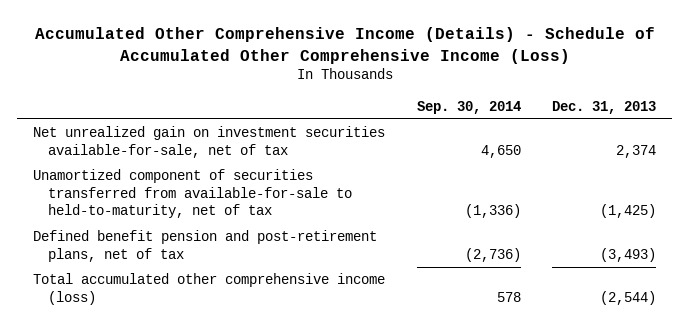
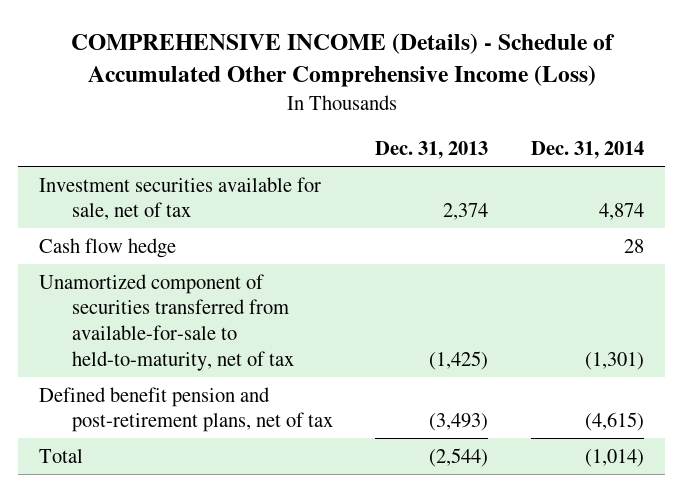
[34,26,655,64] Accumulated Other Comprehensive Income (Details) - Schedule of Accumulated Other Comprehensive Income (Loss) -> [70,33,615,88] COMPREHENSIVE INCOME (Details) - Schedule of Accumulated Other Comprehensive Income (Loss)
[416,100,521,114] Sep. 30, 2014 -> none
none -> [530,141,644,160] Dec. 31, 2014
[33,126,386,158] Net unrealized gain on investment securities available-for-sale, net of tax -> [39,176,322,221] Investment securities available for sale, net of tax
none -> [39,237,177,258] Cash flow hedge
[33,273,386,305] Total accumulated other comprehensive income (loss) -> [39,448,84,463] Total

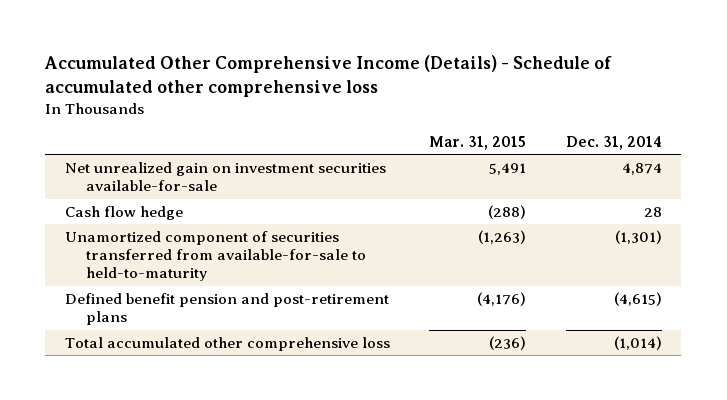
[70,33,615,88] COMPREHENSIVE INCOME (Details) - Schedule of Accumulated Other Comprehensive Income (Loss) -> [44,55,613,97] Accumulated Other Comprehensive Income (Details) - Schedule of accumulated other comprehensive loss
[375,141,489,160] Dec. 31, 2013 -> none
none -> [429,135,527,150] Mar. 31, 2015
[39,176,322,221] Investment securities available for sale, net of tax -> [64,161,386,192] Net unrealized gain on investment securities available-for-sale
[39,273,294,371] Unamortized component of securities transferred from available-for-sale to held-to-maturity, net of tax -> [64,230,366,282] Unamortized component of securities transferred from available-for-sale to held-to-maturity
[39,386,333,433] Defined benefit pension and post-retirement plans, net of tax -> [64,292,389,326] Defined benefit pension and post-retirement plans
[39,448,84,463] Total -> [64,336,390,351] Total accumulated other comprehensive loss

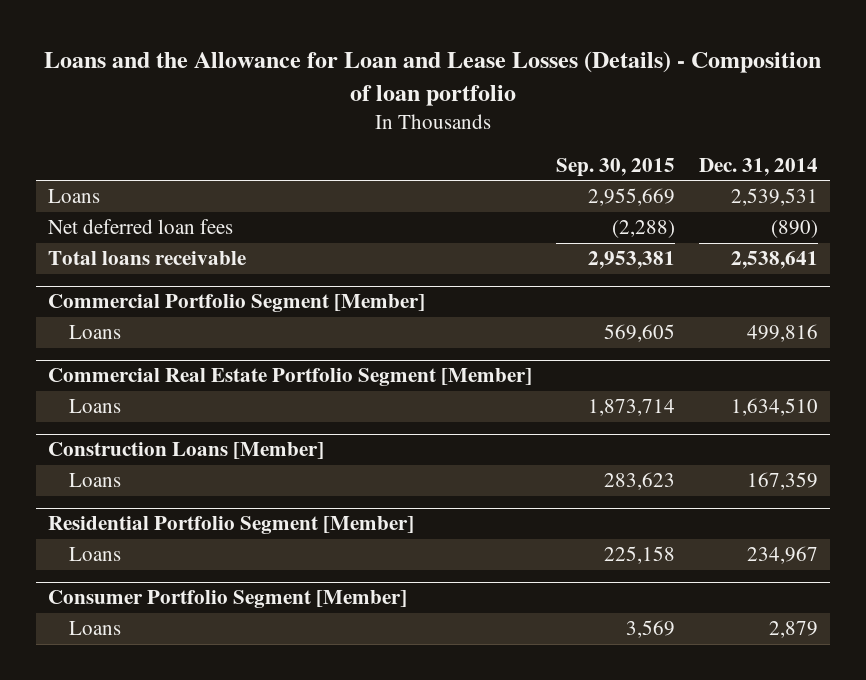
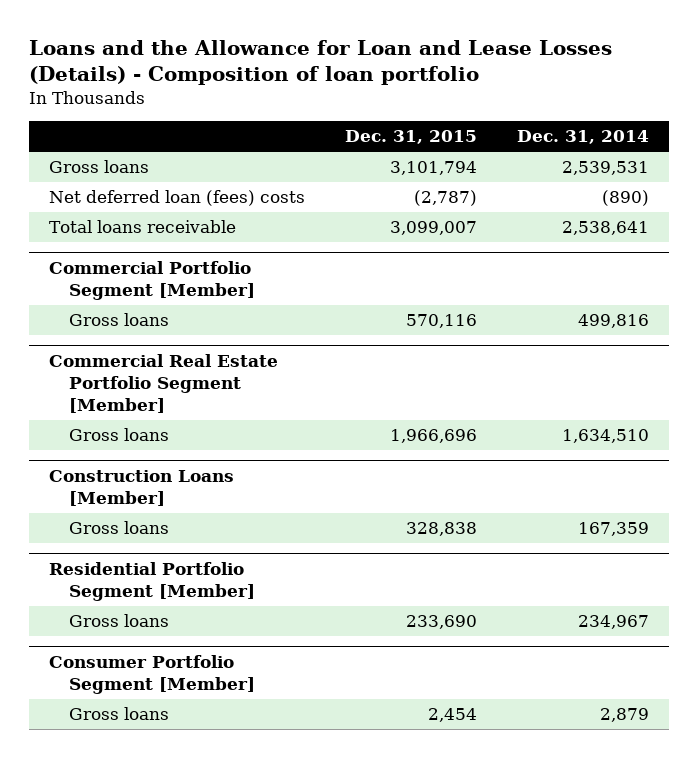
[556,158,676,178] Sep. 30, 2015 -> none
none -> [344,130,477,145] Dec. 31, 2015
[47,189,100,204] Loans -> [48,160,149,174] Gross loans
[47,219,233,235] Net deferred loan fees -> [48,190,305,207] Net deferred loan (fees) costs
[69,325,122,340] Loans -> [68,313,169,327] Gross loans
[69,399,122,414] Loans -> [68,428,169,442] Gross loans
[69,473,122,488] Loans -> [68,521,169,535] Gross loans
[69,547,122,562] Loans -> [68,614,169,628] Gross loans
[69,621,122,636] Loans -> [68,707,169,721] Gross loans

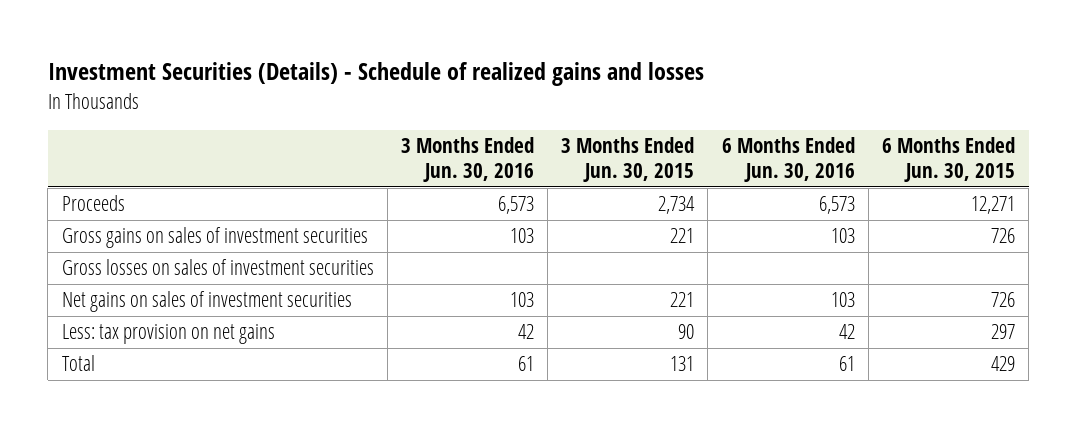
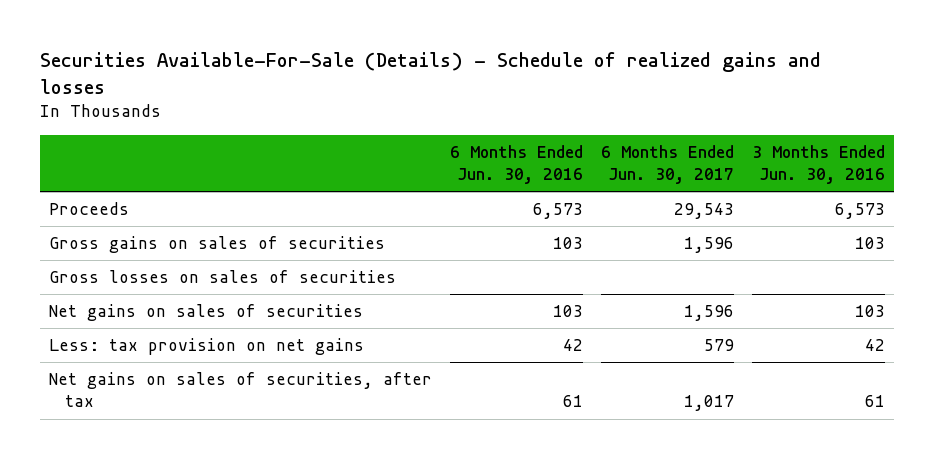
[47,62,704,87] Investment Securities (Details) - Schedule of realized gains and losses -> [39,51,821,94] Securities Available-For-Sale (Details) - Schedule of realized gains and losses
[561,137,695,183] 3 Months Ended Jun. 30, 2015 -> none
[882,137,1016,183] 6 Months Ended Jun. 30, 2015 -> none
none -> [600,144,734,185] 6 Months Ended Jun. 30, 2017
[61,227,368,249] Gross gains on sales of investment securities -> [48,236,385,254] Gross gains on sales of securities
[61,259,374,276] Gross losses on sales of investment securities -> [48,270,396,284] Gross losses on sales of securities
[61,291,352,313] Net gains on sales of investment securities -> [48,304,363,322] Net gains on sales of securities
[61,355,95,372] Total -> [48,372,432,408] Net gains on sales of securities, after tax

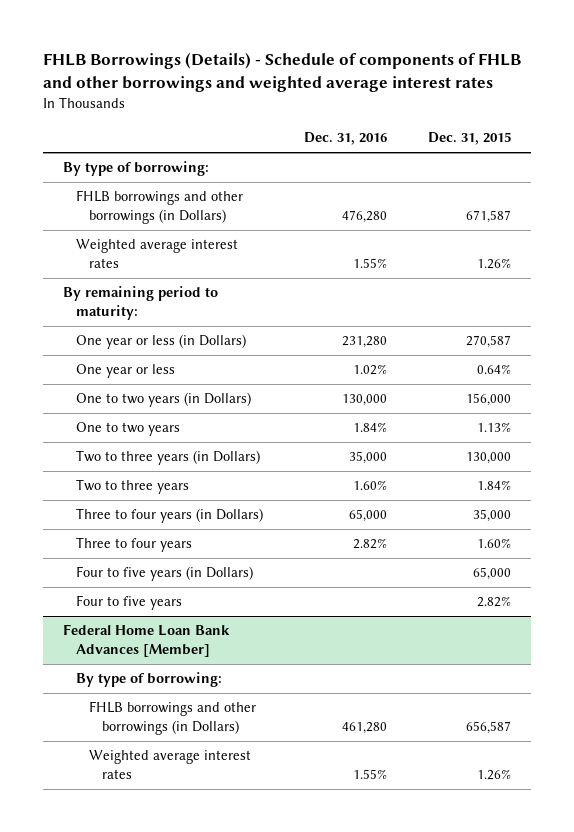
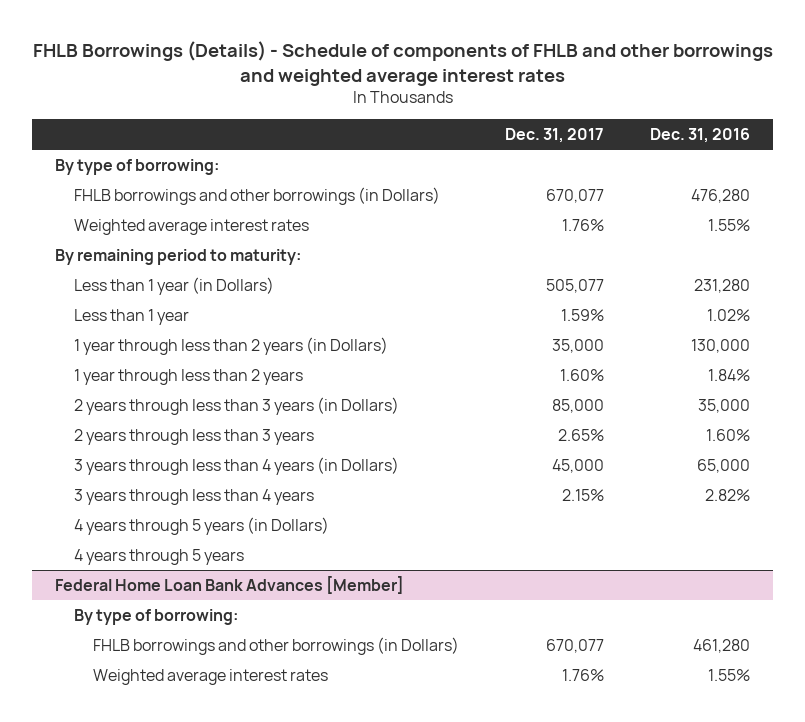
[428,132,512,146] Dec. 31, 2015 -> none
none -> [504,128,604,144] Dec. 31, 2017
[76,334,247,350] One year or less (in Dollars) -> [73,276,274,295] Less than 1 year (in Dollars)
[76,364,176,379] One year or less -> [73,308,189,325] Less than 1 year
[76,392,252,408] One to two years (in Dollars) -> [73,336,388,355] 1 year through less than 2 years (in Dollars)
[76,422,181,437] One to two years -> [73,368,303,385] 1 year through less than 2 years
[76,450,261,466] Two to three years (in Dollars) -> [73,396,399,415] 2 years through less than 3 years (in Dollars)
[76,479,190,495] Two to three years -> [73,428,314,445] 2 years through less than 3 years
[76,508,264,524] Three to four years (in Dollars) -> [73,456,399,475] 3 years through less than 4 years (in Dollars)
[76,537,193,553] Three to four years -> [73,488,314,505] 3 years through less than 4 years
[76,566,254,582] Four to five years (in Dollars) -> [73,516,329,535] 4 years through 5 years (in Dollars)
[76,595,183,611] Four to five years -> [73,548,244,565] 4 years through 5 years

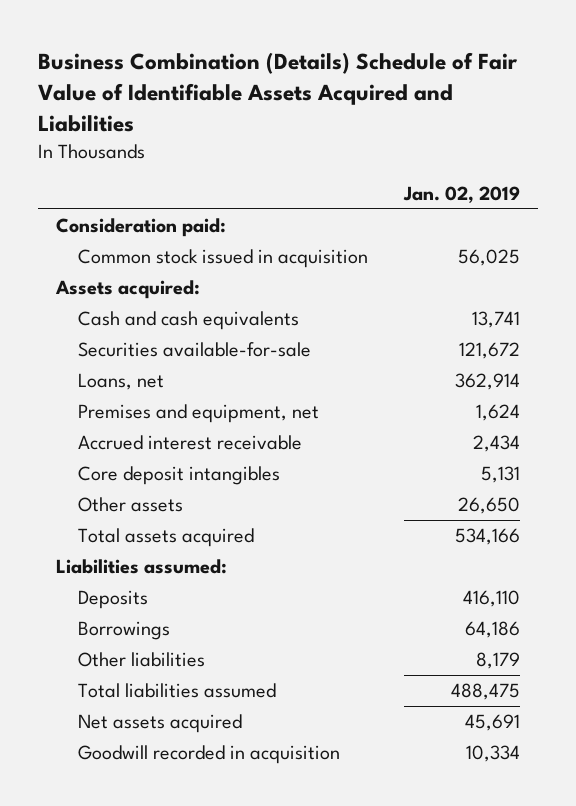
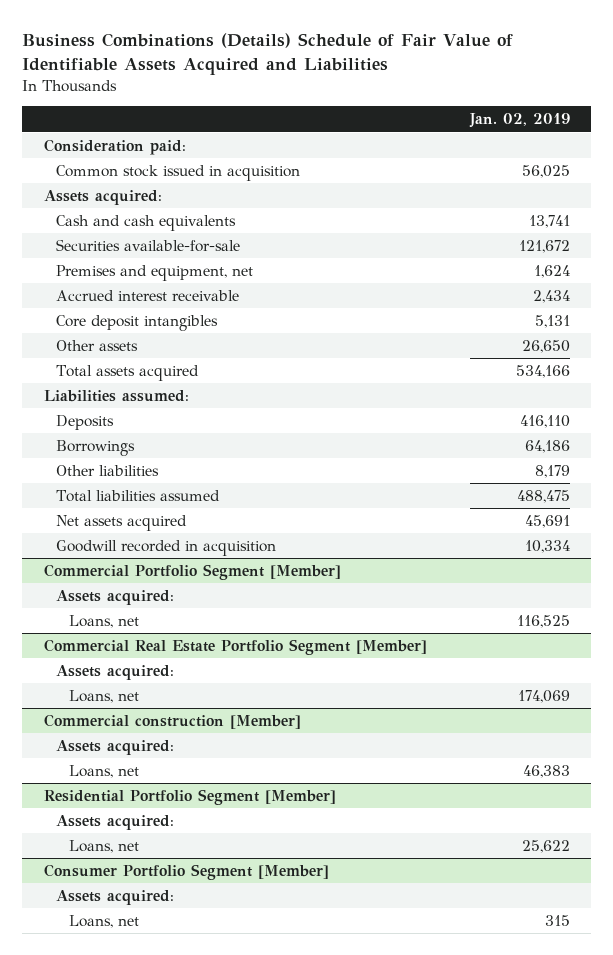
[37,51,518,132] Business Combination (Details) Schedule of Fair Value of Identifiable Assets Acquired and Liabilities -> [22,33,514,76] Business Combinations (Details) Schedule of Fair Value of Identifiable Assets Acquired and Liabilities
[78,372,165,390] Loans, net -> none
none -> [43,564,341,581] Commercial Portfolio Segment [Member]
none -> [56,590,175,606] Assets acquired:
none -> [68,615,139,629] Loans, net
none -> [43,639,427,656] Commercial Real Estate Portfolio Segment [Member]
none -> [56,665,175,681] Assets acquired:
none -> [68,690,139,704] Loans, net
none -> [43,714,301,730] Commercial construction [Member]
none -> [56,740,175,756] Assets acquired:
none -> [68,765,139,779] Loans, net
none -> [43,789,336,806] Residential Portfolio Segment [Member]
none -> [56,815,175,831] Assets acquired:
none -> [68,840,139,854] Loans, net
none -> [43,864,329,881] Consumer Portfolio Segment [Member]
none -> [56,890,175,906] Assets acquired:
none -> [68,915,139,929] Loans, net

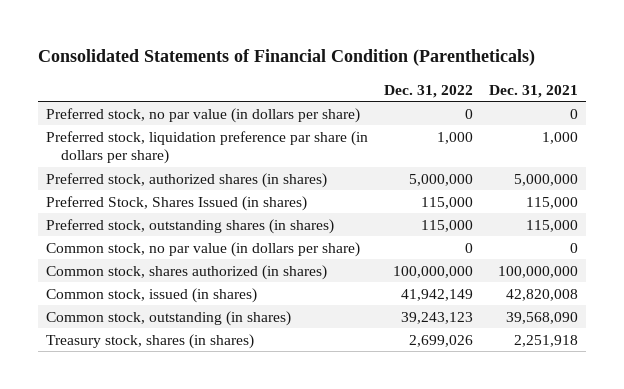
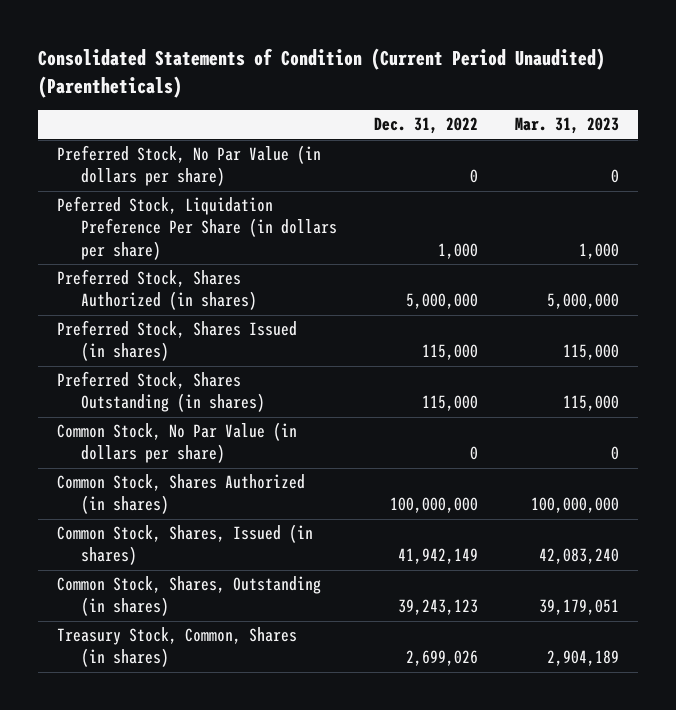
[38,49,536,67] Consolidated Statements of Financial Condition (Parentheticals) -> [38,48,606,98] Consolidated Statements of Condition (Current Period Unaudited) (Parentheticals)
[488,84,578,98] Dec. 31, 2021 -> none
none -> [515,117,620,135] Mar. 31, 2023
[45,107,360,123] Preferred stock, no par value (in dollars per share) -> [56,145,321,187] Preferred Stock, No Par Value (in dollars per share)
[45,130,368,165] Preferred stock, liquidation preference par share (in dollars per share) -> [56,196,337,260] Peferred Stock, Liquidation Preference Per Share (in dollars per share)
[45,172,327,188] Preferred stock, authorized shares (in shares) -> [56,269,257,311] Preferred Stock, Shares Authorized (in shares)
[45,218,334,234] Preferred stock, outstanding shares (in shares) -> [56,371,265,413] Preferred Stock, Shares Outstanding (in shares)
[45,241,360,257] Common stock, no par value (in dollars per share) -> [56,422,297,464] Common Stock, No Par Value (in dollars per share)
[45,264,327,280] Common stock, shares authorized (in shares) -> [56,474,305,515] Common Stock, Shares Authorized (in shares)
[45,287,257,303] Common stock, issued (in shares) -> [56,524,313,566] Common Stock, Shares, Issued (in shares)
[45,310,291,326] Common stock, outstanding (in shares) -> [56,576,321,617] Common Stock, Shares, Outstanding (in shares)
[45,333,254,349] Treasury stock, shares (in shares) -> [56,627,297,668] Treasury Stock, Common, Shares (in shares)

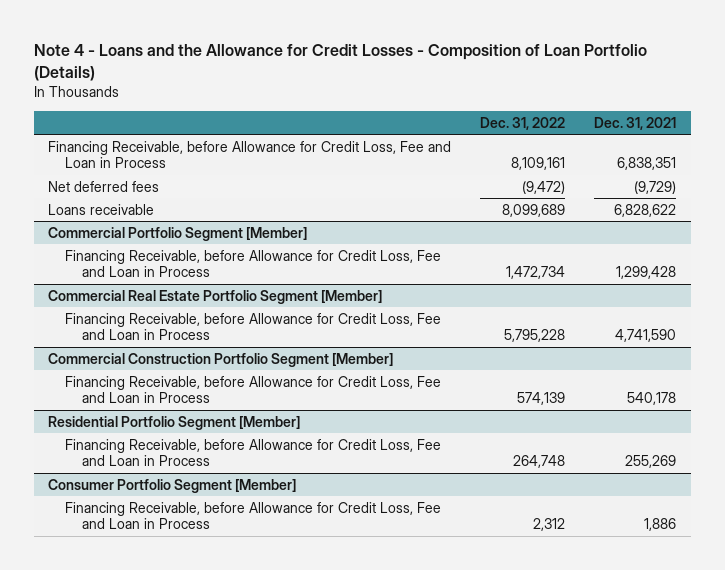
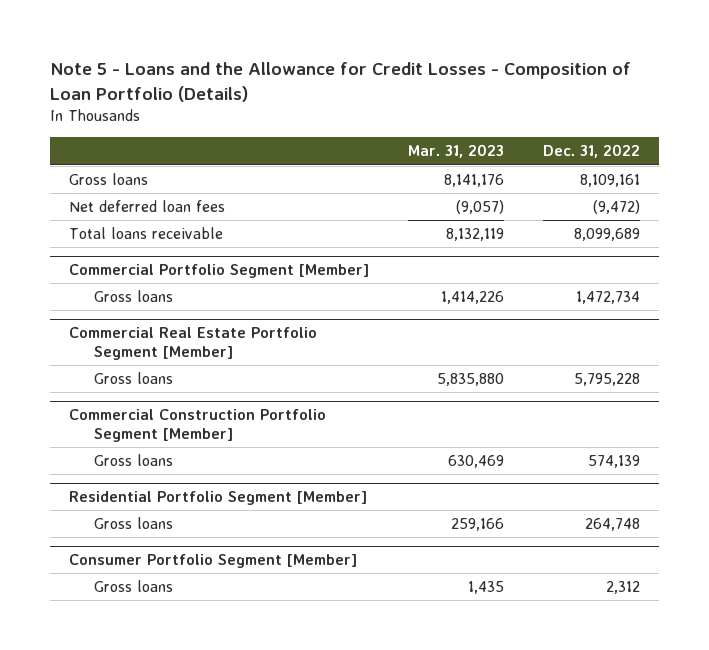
[33,43,647,81] Note 4 - Loans and the Allowance for Credit Losses - Composition of Loan Portfolio (Details) -> [49,61,631,102] Note 5 - Loans and the Allowance for Credit Losses - Composition of Loan Portfolio (Details)
[594,116,677,130] Dec. 31, 2021 -> none
none -> [407,144,504,159] Mar. 31, 2023
[48,140,452,169] Financing Receivable, before Allowance for Credit Loss, Fee and Loan in Process -> [68,173,148,186] Gross loans
[48,180,160,192] Net deferred fees -> [68,200,225,213] Net deferred loan fees
[48,203,155,215] Loans receivable -> [68,227,223,240] Total loans receivable
[64,249,441,278] Financing Receivable, before Allowance for Credit Loss, Fee and Loan in Process -> [93,290,173,303] Gross loans
[64,312,441,341] Financing Receivable, before Allowance for Credit Loss, Fee and Loan in Process -> [93,372,173,385] Gross loans
[64,375,441,404] Financing Receivable, before Allowance for Credit Loss, Fee and Loan in Process -> [93,454,173,467] Gross loans
[64,438,441,467] Financing Receivable, before Allowance for Credit Loss, Fee and Loan in Process -> [93,517,173,530] Gross loans
[64,501,441,530] Financing Receivable, before Allowance for Credit Loss, Fee and Loan in Process -> [93,580,173,593] Gross loans

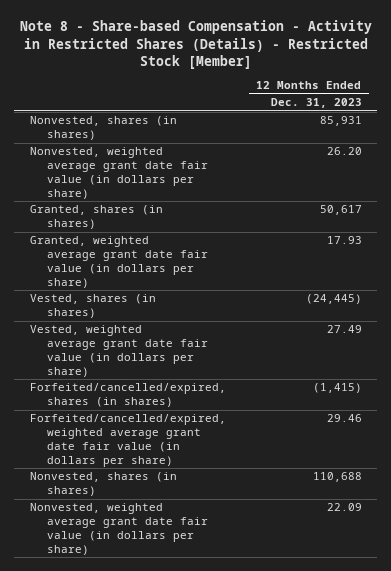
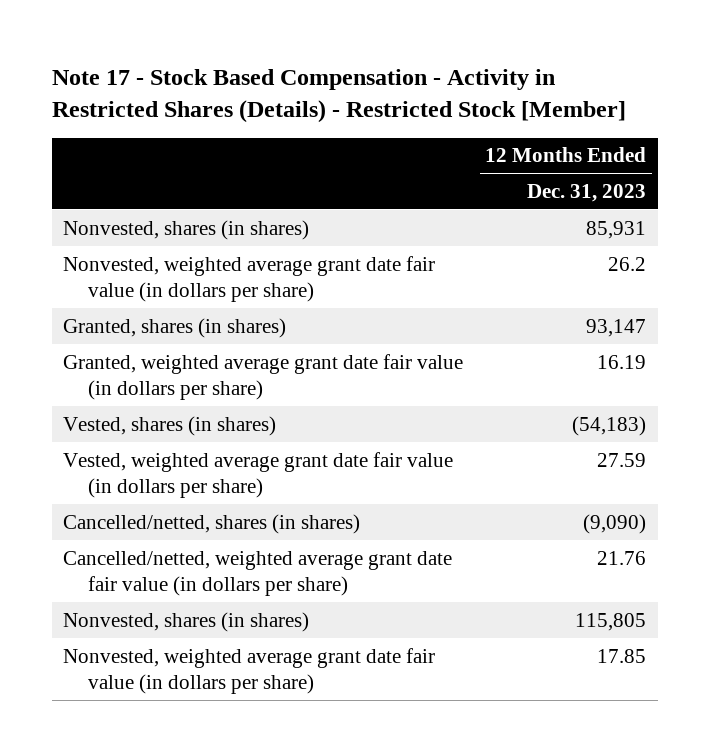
[19,20,372,69] Note 8 - Share-based Compensation - Activity in Restricted Shares (Details) - Restricted Stock [Member] -> [52,68,627,123] Note 17 - Stock Based Compensation - Activity in Restricted Shares (Details) - Restricted Stock [Member]
[326,147,362,156] 26.20 -> [608,256,647,271] 26.2
[319,205,362,216] 50,617 -> [586,318,647,337] 93,147
[326,236,362,245] 17.93 -> [597,354,647,369] 16.19
[305,294,362,305] (24,445) -> [572,415,647,436] (54,183)
[326,325,362,334] 27.49 -> [597,452,647,467] 27.59
[29,383,226,408] Forfeited/cancelled/expired, shares (in shares) -> [63,513,361,534] Cancelled/netted, shares (in shares)
[312,383,362,394] (1,415) -> [583,513,647,534] (9,090)
[29,414,226,467] Forfeited/cancelled/expired, weighted average grant date fair value (in dollars per share) -> [63,550,453,597] Cancelled/netted, weighted average grant date fair value (in dollars per share)
[326,414,362,423] 29.46 -> [597,550,647,565] 21.76
[312,472,362,483] 110,688 -> [575,612,647,631] 115,805
[326,503,362,512] 22.09 -> [597,648,647,663] 17.85

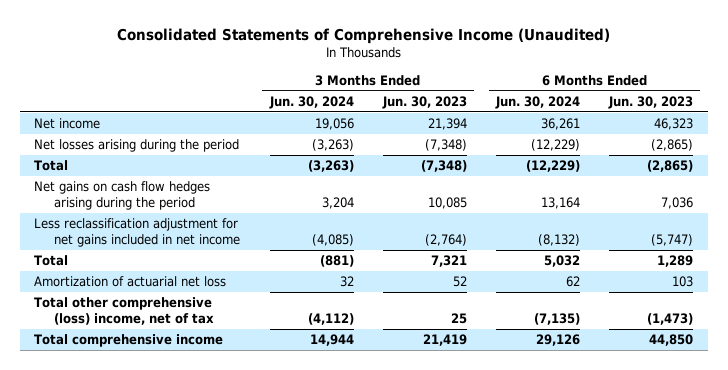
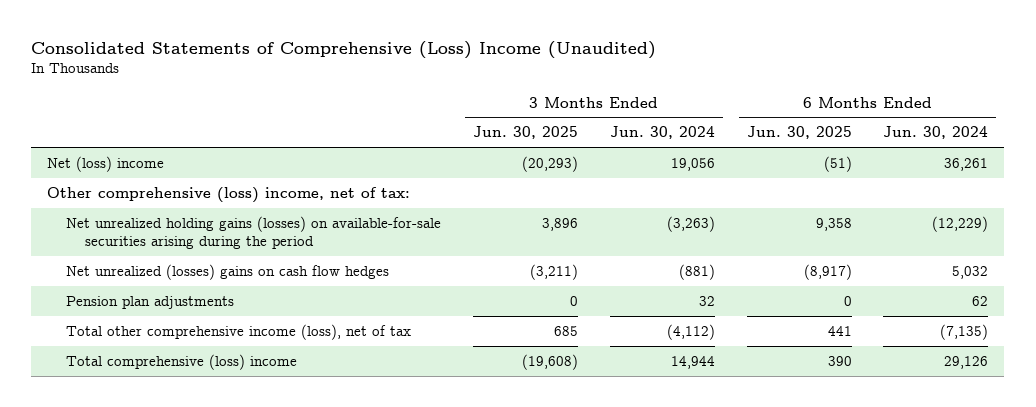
[116,27,610,44] Consolidated Statements of Comprehensive Income (Unaudited) -> [31,40,657,59] Consolidated Statements of Comprehensive (Loss) Income (Unaudited)
[381,95,467,109] Jun. 30, 2023 -> none
[608,95,694,109] Jun. 30, 2023 -> none
none -> [472,126,578,140] Jun. 30, 2025
none -> [746,126,852,140] Jun. 30, 2025
[34,139,240,153] Net losses arising during the period -> none
[34,218,241,248] Less reclassification adjustment for net gains included in net income -> none
[34,255,69,267] Total -> none
[34,118,101,130] Net income -> [47,155,165,172] Net (loss) income
none -> [47,186,411,203] Other comprehensive (loss) income, net of tax:
[34,160,69,172] Total -> [65,215,441,250] Net unrealized holding gains (losses) on available-for-sale securities arising during the period
[34,181,211,211] Net gains on cash flow hedges arising during the period -> [65,263,389,280] Net unrealized (losses) gains on cash flow hedges
[321,197,354,210] 3,204 -> [678,263,715,280] (881)
[540,197,580,210] 13,164 -> [952,265,989,279] 5,032
[34,276,227,288] Amortization of actuarial net loss -> [65,295,234,309] Pension plan adjustments
[34,297,215,326] Total other comprehensive (loss) income, net of tax -> [65,323,411,340] Total other comprehensive income (loss), net of tax
[34,334,224,348] Total comprehensive income -> [65,353,297,370] Total comprehensive (loss) income

